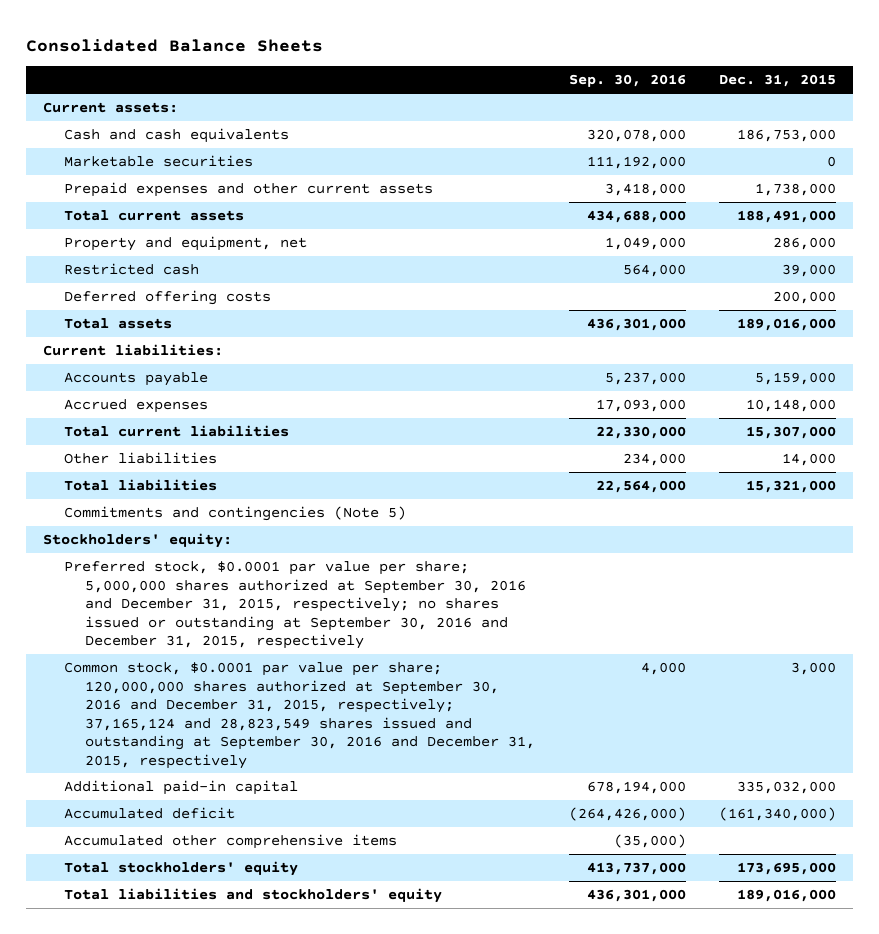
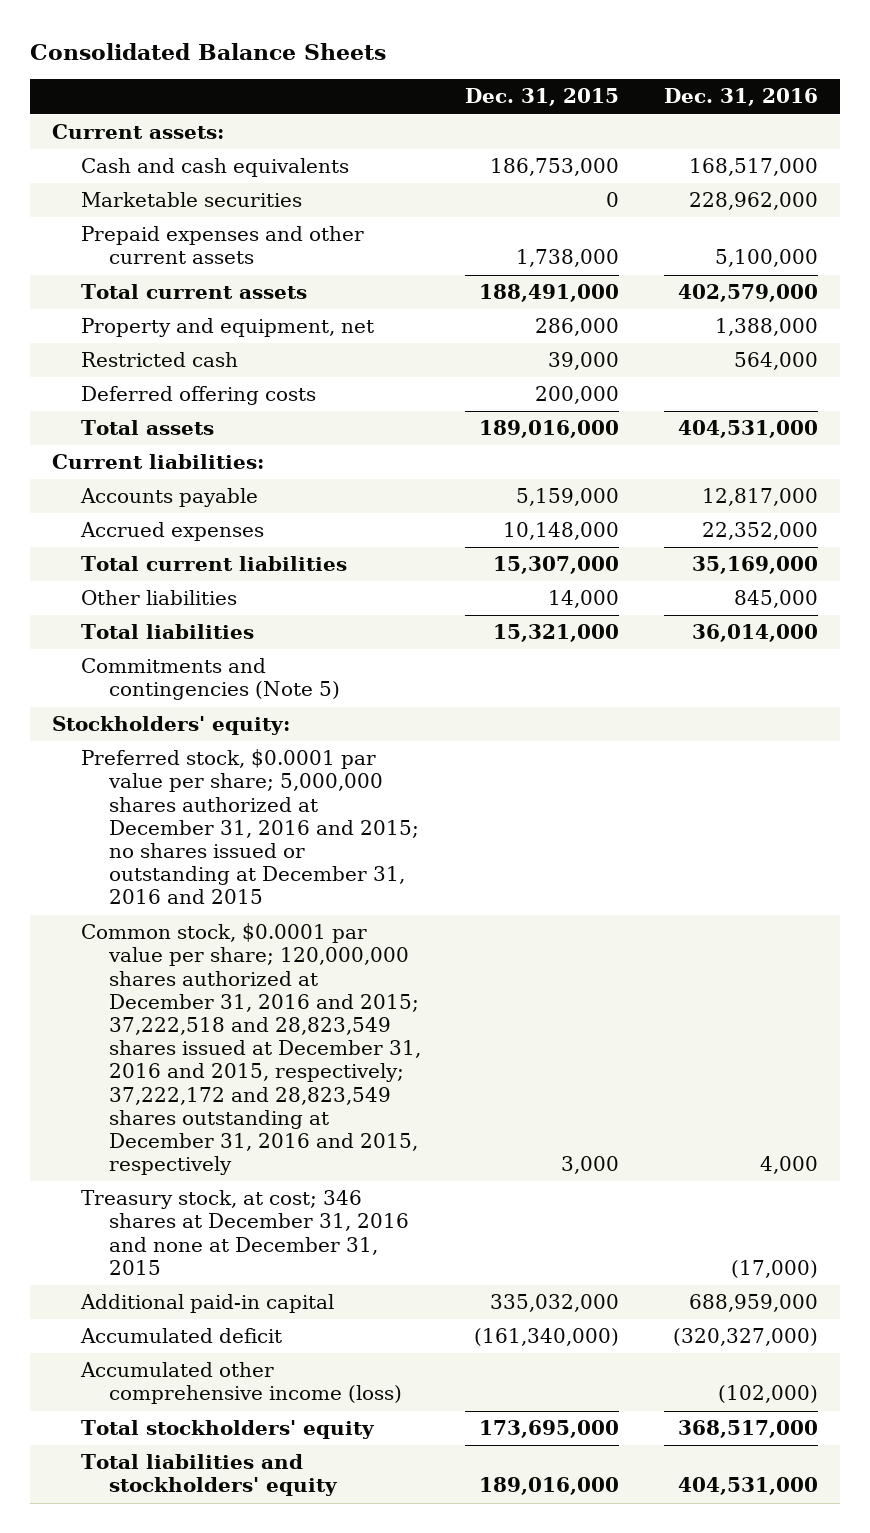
[568,74,686,88] Sep. 30, 2016 -> none
none -> [663,88,818,107] Dec. 31, 2016
[64,560,527,650] Preferred stock, $0.0001 par value per share; 5,000,000 shares authorized at September 30, 2016 and December 31, 2015, respectively; no shares issued or outstanding at September 30, 2016 and December 31, 2015, respectively -> [80,749,420,905] Preferred stock, $0.0001 par value per share; 5,000,000 shares authorized at December 31, 2016 and 2015; no shares issued or outstanding at December 31, 2016 and 2015
[64,661,536,769] Common stock, $0.0001 par value per share; 120,000,000 shares authorized at September 30, 2016 and December 31, 2015, respectively; 37,165,124 and 28,823,549 shares issued and outstanding at September 30, 2016 and December 31, 2015, respectively -> [80,923,422,1176] Common stock, $0.0001 par value per share; 120,000,000 shares authorized at December 31, 2016 and 2015; 37,222,518 and 28,823,549 shares issued at December 31, 2016 and 2015, respectively; 37,222,172 and 28,823,549 shares outstanding at December 31, 2016 and 2015, respectively
none -> [80,1190,410,1275] Treasury stock, at cost; 346 shares at December 31, 2016 and none at December 31, 2015
[64,833,398,849] Accumulated other comprehensive items -> [79,1362,403,1405] Accumulated other comprehensive income (loss)

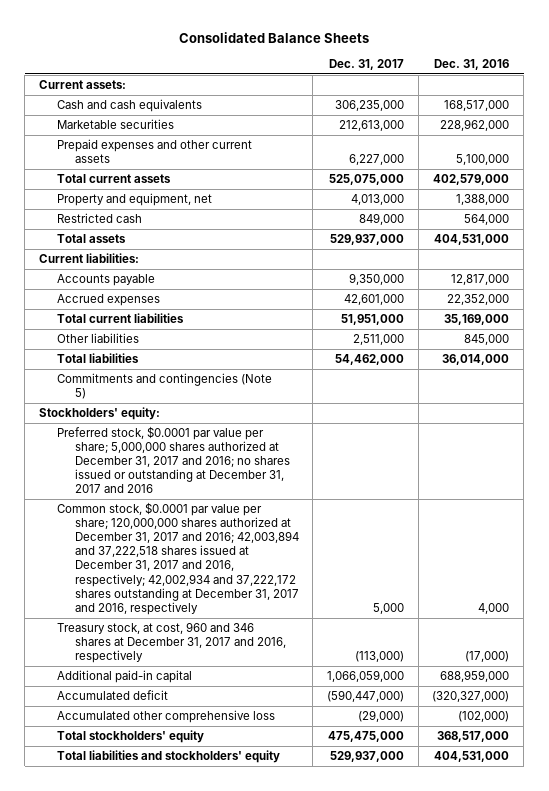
[465,88,620,107] Dec. 31, 2015 -> none
none -> [329,59,405,71] Dec. 31, 2017
[80,386,316,406] Deferred offering costs -> none
[80,749,420,905] Preferred stock, $0.0001 par value per share; 5,000,000 shares authorized at December 31, 2016 and 2015; no shares issued or outstanding at December 31, 2016 and 2015 -> [56,426,290,494] Preferred stock, $0.0001 par value per share; 5,000,000 shares authorized at December 31, 2017 and 2016; no shares issued or outstanding at December 31, 2017 and 2016
[80,923,422,1176] Common stock, $0.0001 par value per share; 120,000,000 shares authorized at December 31, 2016 and 2015; 37,222,518 and 28,823,549 shares issued at December 31, 2016 and 2015, respectively; 37,222,172 and 28,823,549 shares outstanding at December 31, 2016 and 2015, respectively -> [56,502,299,615] Common stock, $0.0001 par value per share; 120,000,000 shares authorized at December 31, 2017 and 2016; 42,003,894 and 37,222,518 shares issued at December 31, 2017 and 2016, respectively; 42,002,934 and 37,222,172 shares outstanding at December 31, 2017 and 2016, respectively
[80,1190,410,1275] Treasury stock, at cost; 346 shares at December 31, 2016 and none at December 31, 2015 -> [56,622,286,664] Treasury stock, at cost, 960 and 346 shares at December 31, 2017 and 2016, respectively
[79,1362,403,1405] Accumulated other comprehensive income (loss) -> [56,710,275,724] Accumulated other comprehensive loss

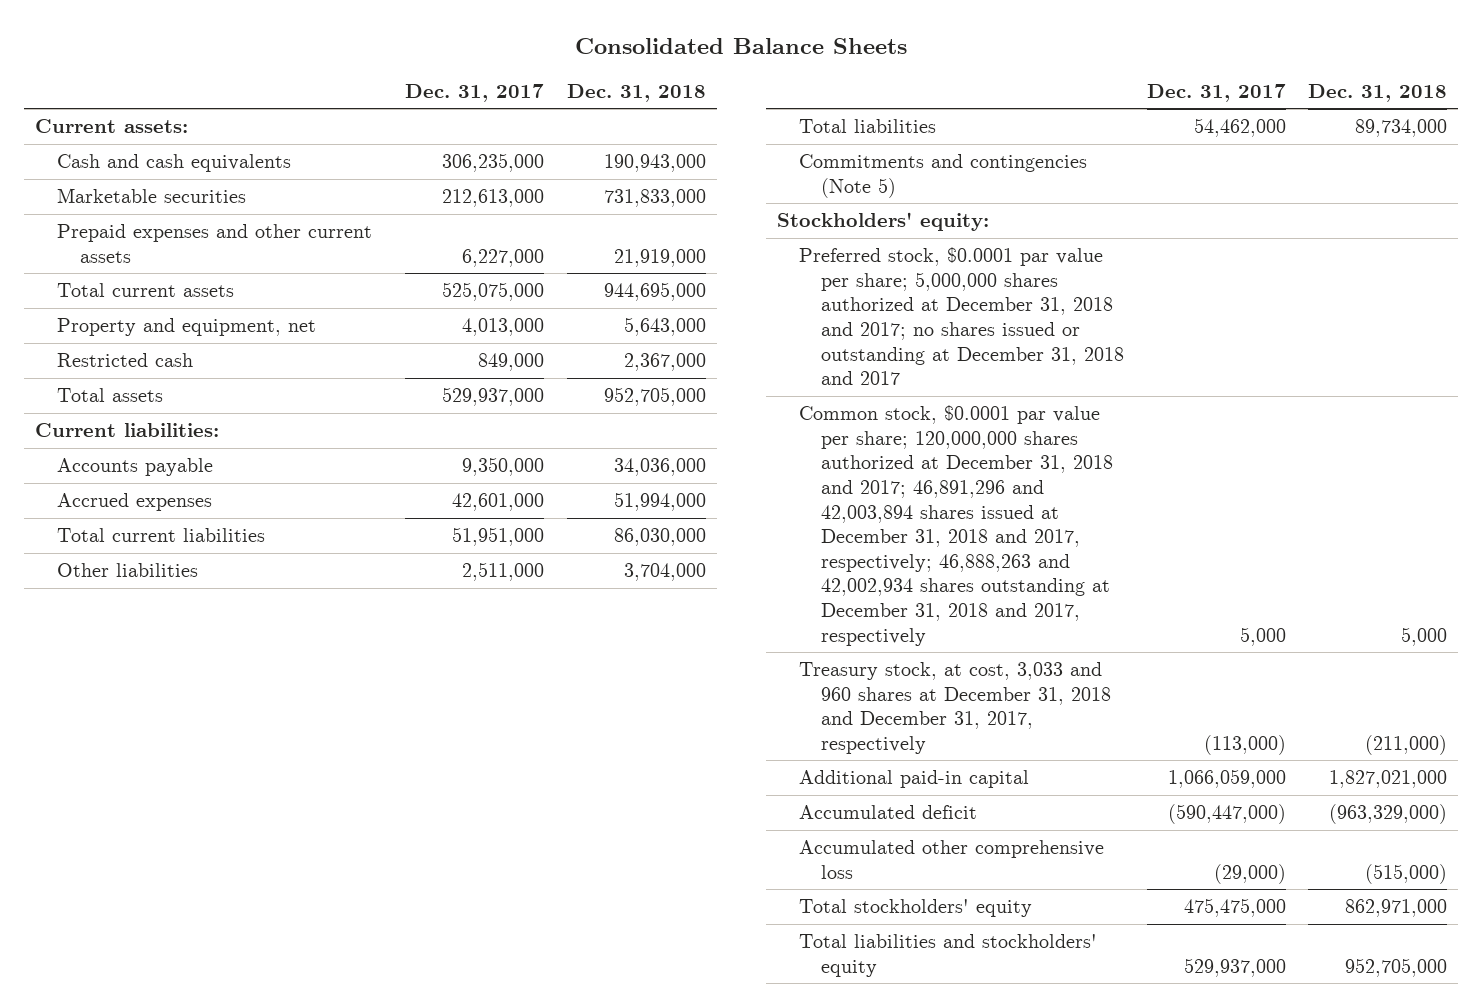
[434,59,510,71] Dec. 31, 2016 -> none
none -> [566,83,706,102] Dec. 31, 2018
[56,426,290,494] Preferred stock, $0.0001 par value per share; 5,000,000 shares authorized at December 31, 2017 and 2016; no shares issued or outstanding at December 31, 2017 and 2016 -> [798,246,1125,386] Preferred stock, $0.0001 par value per share; 5,000,000 shares authorized at December 31, 2018 and 2017; no shares issued or outstanding at December 31, 2018 and 2017
[56,502,299,615] Common stock, $0.0001 par value per share; 120,000,000 shares authorized at December 31, 2017 and 2016; 42,003,894 and 37,222,518 shares issued at December 31, 2017 and 2016, respectively; 42,002,934 and 37,222,172 shares outstanding at December 31, 2017 and 2016, respectively -> [798,404,1114,646] Common stock, $0.0001 par value per share; 120,000,000 shares authorized at December 31, 2018 and 2017; 46,891,296 and 42,003,894 shares issued at December 31, 2018 and 2017, respectively; 46,888,263 and 42,002,934 shares outstanding at December 31, 2018 and 2017, respectively
[56,622,286,664] Treasury stock, at cost, 960 and 346 shares at December 31, 2017 and 2016, respectively -> [798,661,1112,754] Treasury stock, at cost, 3,033 and 960 shares at December 31, 2018 and December 31, 2017, respectively

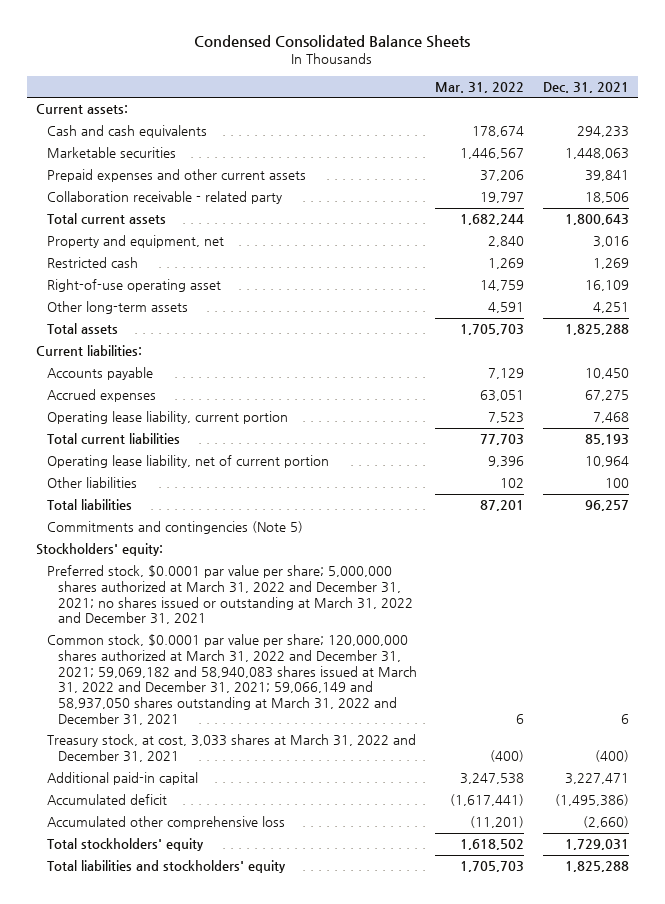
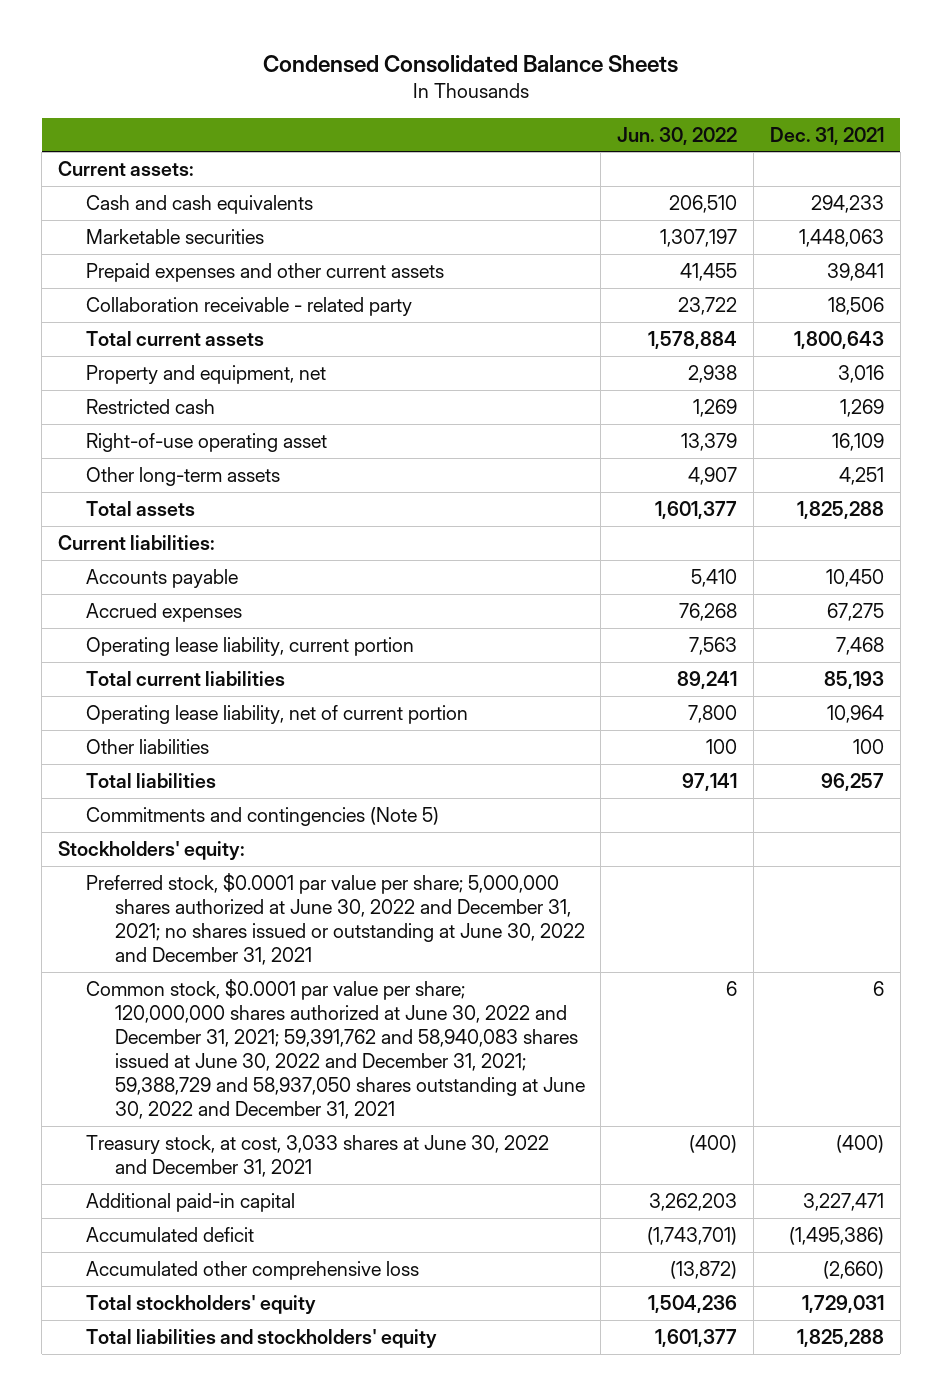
[435,81,525,93] Mar. 31, 2022 -> none
none -> [617,126,738,145] Jun. 30, 2022
[46,565,413,625] Preferred stock, $0.0001 par value per share; 5,000,000 shares authorized at March 31, 2022 and December 31, 2021; no shares issued or outstanding at March 31, 2022 and December 31, 2021 -> [86,872,585,966] Preferred stock, $0.0001 par value per share; 5,000,000 shares authorized at June 30, 2022 and December 31, 2021; no shares issued or outstanding at June 30, 2022 and December 31, 2021
[46,634,417,725] Common stock, $0.0001 par value per share; 120,000,000 shares authorized at March 31, 2022 and December 31, 2021; 59,069,182 and 58,940,083 shares issued at March 31, 2022 and December 31, 2021; 59,066,149 and 58,937,050 shares outstanding at March 31, 2022 and December 31, 2021 -> [86,978,585,1120] Common stock, $0.0001 par value per share; 120,000,000 shares authorized at June 30, 2022 and December 31, 2021; 59,391,762 and 58,940,083 shares issued at June 30, 2022 and December 31, 2021; 59,388,729 and 58,937,050 shares outstanding at June 30, 2022 and December 31, 2021
[46,734,416,762] Treasury stock, at cost, 3,033 shares at March 31, 2022 and December 31, 2021 -> [86,1134,550,1178] Treasury stock, at cost, 3,033 shares at June 30, 2022 and December 31, 2021

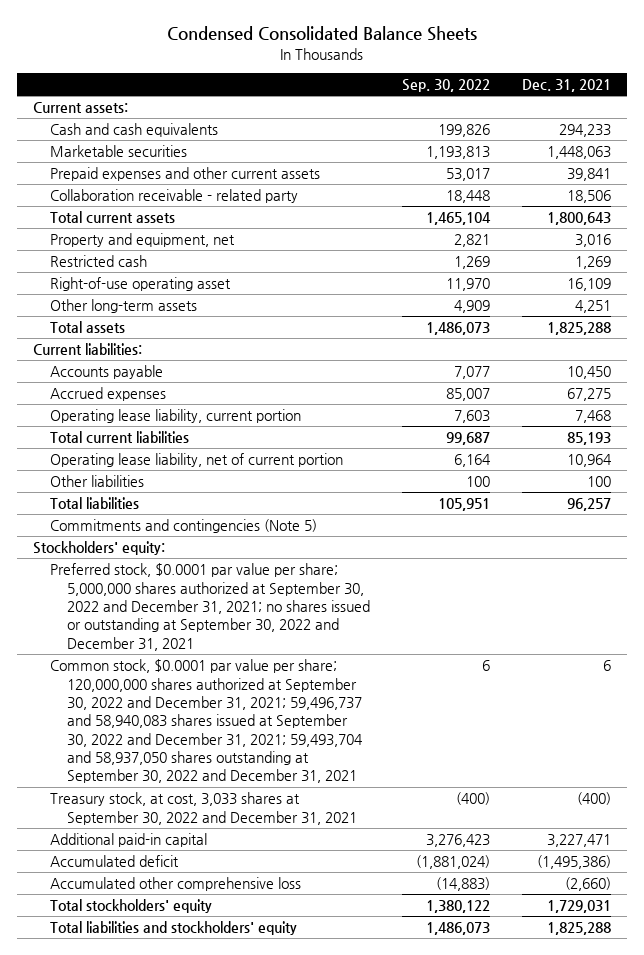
[617,126,738,145] Jun. 30, 2022 -> none
none -> [401,79,490,93] Sep. 30, 2022
[86,872,585,966] Preferred stock, $0.0001 par value per share; 5,000,000 shares authorized at June 30, 2022 and December 31, 2021; no shares issued or outstanding at June 30, 2022 and December 31, 2021 -> [50,563,370,651] Preferred stock, $0.0001 par value per share; 5,000,000 shares authorized at September 30, 2022 and December 31, 2021; no shares issued or outstanding at September 30, 2022 and December 31, 2021
[86,978,585,1120] Common stock, $0.0001 par value per share; 120,000,000 shares authorized at June 30, 2022 and December 31, 2021; 59,391,762 and 58,940,083 shares issued at June 30, 2022 and December 31, 2021; 59,388,729 and 58,937,050 shares outstanding at June 30, 2022 and December 31, 2021 -> [50,659,363,784] Common stock, $0.0001 par value per share; 120,000,000 shares authorized at September 30, 2022 and December 31, 2021; 59,496,737 and 58,940,083 shares issued at September 30, 2022 and December 31, 2021; 59,493,704 and 58,937,050 shares outstanding at September 30, 2022 and December 31, 2021
[86,1134,550,1178] Treasury stock, at cost, 3,033 shares at June 30, 2022 and December 31, 2021 -> [50,792,357,825] Treasury stock, at cost, 3,033 shares at September 30, 2022 and December 31, 2021

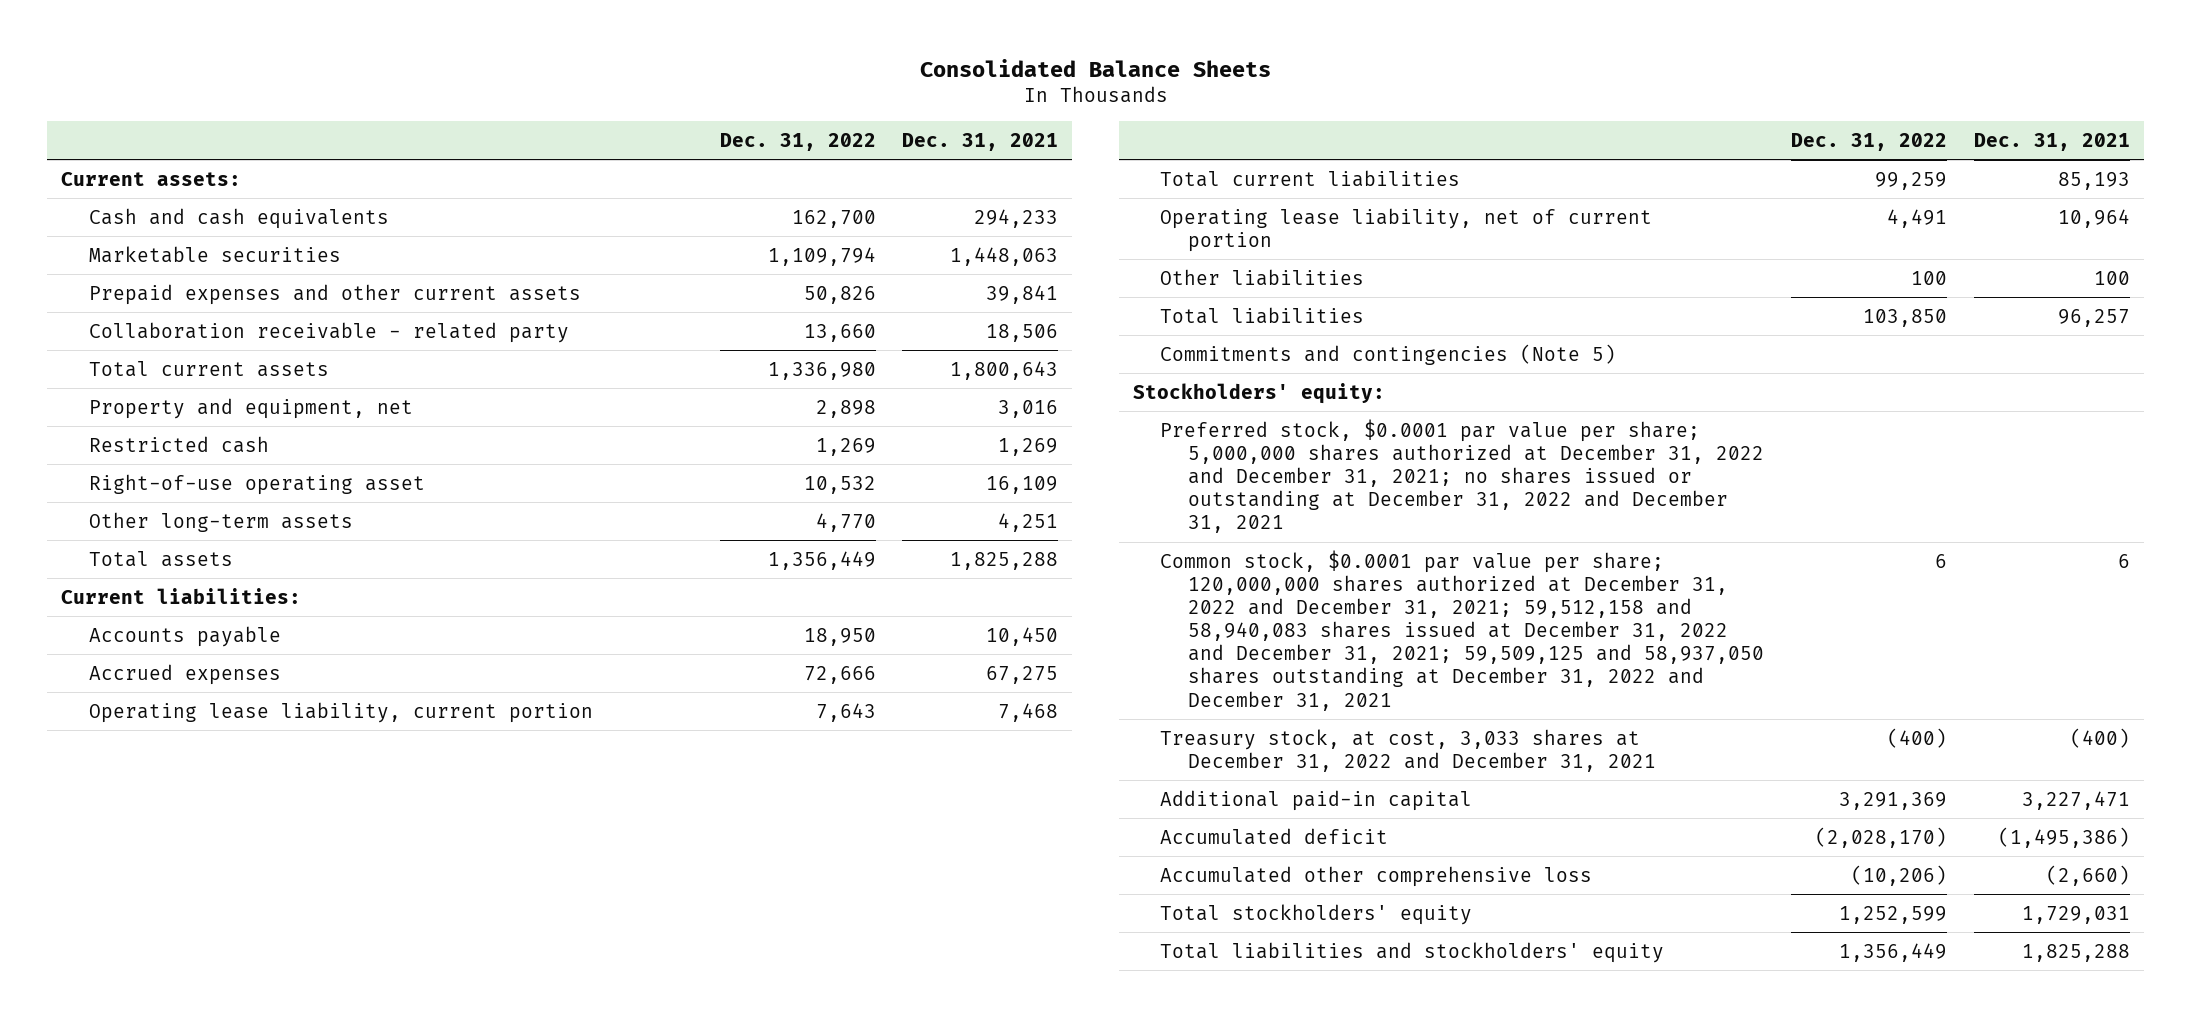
[167,26,478,42] Condensed Consolidated Balance Sheets -> [919,58,1271,77] Consolidated Balance Sheets
[401,79,490,93] Sep. 30, 2022 -> none
none -> [719,132,876,151] Dec. 31, 2022
[50,563,370,651] Preferred stock, $0.0001 par value per share; 5,000,000 shares authorized at September 30, 2022 and December 31, 2021; no shares issued or outstanding at September 30, 2022 and December 31, 2021 -> [1160,418,1765,534] Preferred stock, $0.0001 par value per share; 5,000,000 shares authorized at December 31, 2022 and December 31, 2021; no shares issued or outstanding at December 31, 2022 and December 31, 2021
[50,659,363,784] Common stock, $0.0001 par value per share; 120,000,000 shares authorized at September 30, 2022 and December 31, 2021; 59,496,737 and 58,940,083 shares issued at September 30, 2022 and December 31, 2021; 59,493,704 and 58,937,050 shares outstanding at September 30, 2022 and December 31, 2021 -> [1160,549,1765,711] Common stock, $0.0001 par value per share; 120,000,000 shares authorized at December 31, 2022 and December 31, 2021; 59,512,158 and 58,940,083 shares issued at December 31, 2022 and December 31, 2021; 59,509,125 and 58,937,050 shares outstanding at December 31, 2022 and December 31, 2021
[50,792,357,825] Treasury stock, at cost, 3,033 shares at September 30, 2022 and December 31, 2021 -> [1160,728,1657,772] Treasury stock, at cost, 3,033 shares at December 31, 2022 and December 31, 2021

